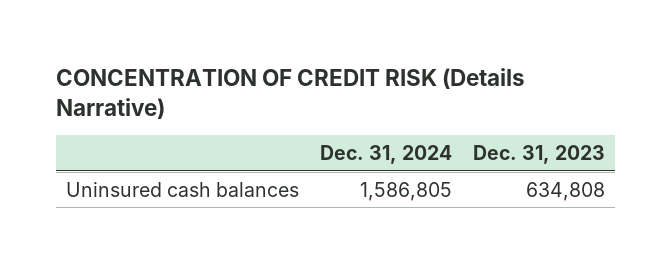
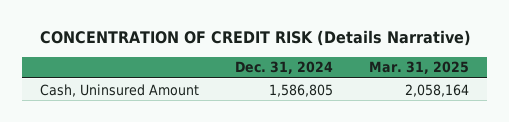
[472,145,605,165] Dec. 31, 2023 -> none
none -> [368,61,469,75] Mar. 31, 2025
[66,181,300,197] Uninsured cash balances -> [40,83,200,97] Cash, Uninsured Amount

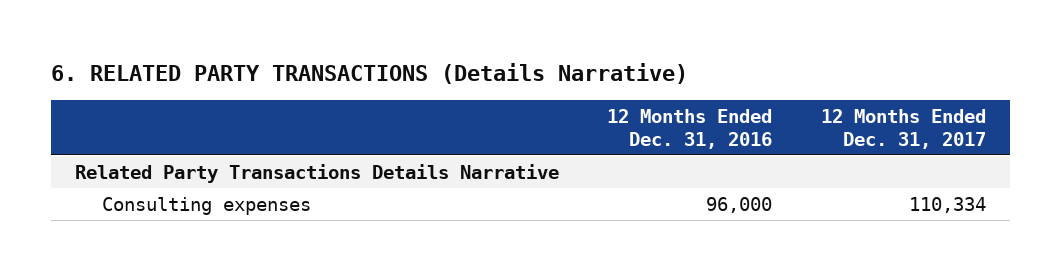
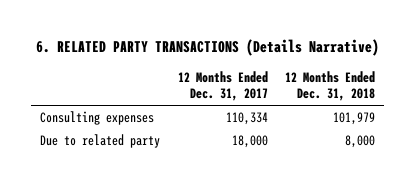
[607,108,773,149] 12 Months Ended Dec. 31, 2016 -> none
none -> [285,71,376,102] 12 Months Ended Dec. 31, 2018
[75,163,560,183] Related Party Transactions Details Narrative -> none
none -> [40,134,161,149] Due to related party

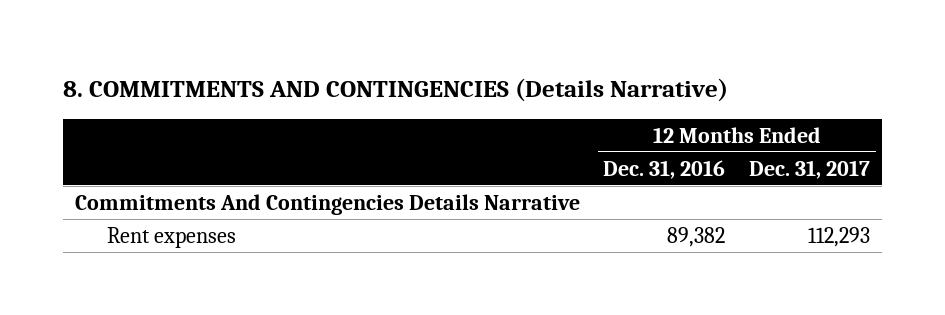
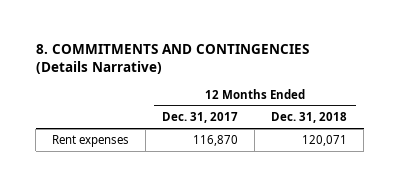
[603,159,726,179] Dec. 31, 2016 -> none
none -> [271,112,348,124] Dec. 31, 2018
[74,193,580,215] Commitments And Contingencies Details Narrative -> none
[807,226,870,247] 112,293 -> [193,135,239,147] 116,870

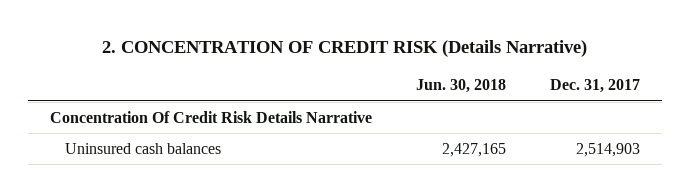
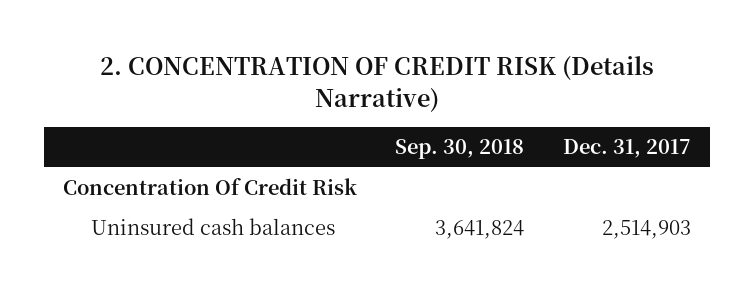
[415,79,506,94] Jun. 30, 2018 -> none
none -> [395,139,525,160] Sep. 30, 2018
[50,110,373,123] Concentration Of Credit Risk Details Narrative -> [62,178,357,196] Concentration Of Credit Risk

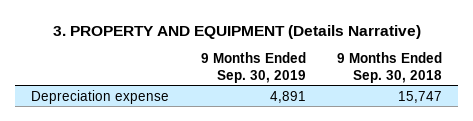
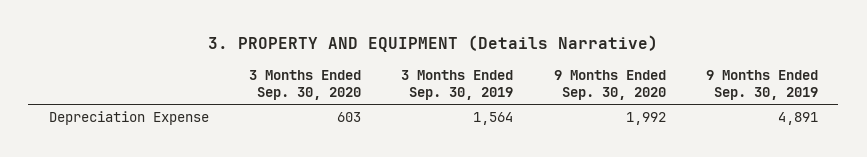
[337,52,443,83] 9 Months Ended Sep. 30, 2018 -> none
none -> [248,70,361,101] 3 Months Ended Sep. 30, 2020
none -> [401,70,514,101] 3 Months Ended Sep. 30, 2019
none -> [553,70,666,101] 9 Months Ended Sep. 30, 2020
[30,89,169,104] Depreciation expense -> [48,111,209,126] Depreciation Expense

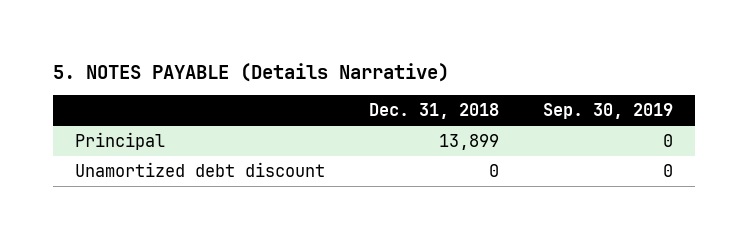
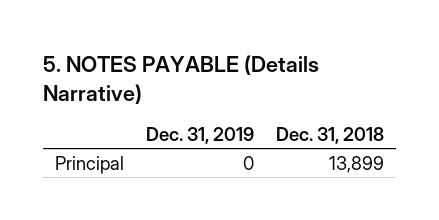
[543,103,674,120] Sep. 30, 2019 -> none
none -> [146,126,255,144] Dec. 31, 2019
[75,162,326,178] Unamortized debt discount -> none

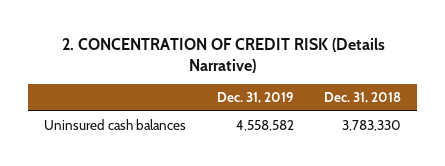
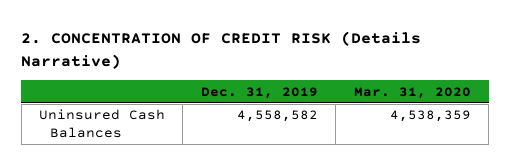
[324,92,402,104] Dec. 31, 2018 -> none
none -> [353,86,471,99] Mar. 31, 2020
[43,118,186,130] Uninsured cash balances -> [39,109,166,139] Uninsured Cash Balances

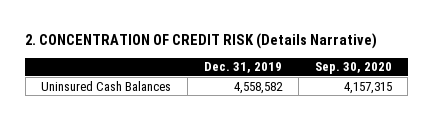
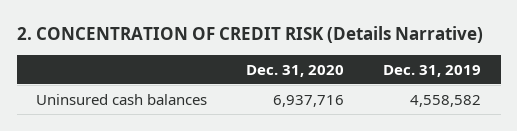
[314,62,392,75] Sep. 30, 2020 -> none
none -> [246,64,345,77] Dec. 31, 2020
[41,80,172,91] Uninsured Cash Balances -> [36,93,208,105] Uninsured cash balances

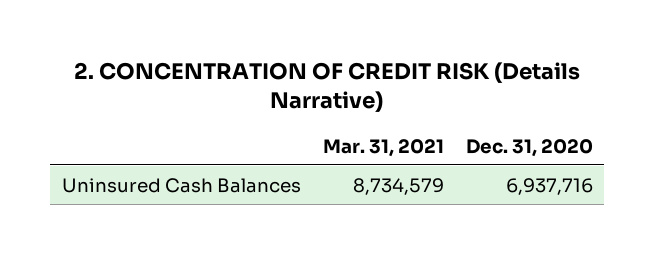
[383,64,482,77] Dec. 31, 2019 -> none
none -> [322,138,444,157] Mar. 31, 2021
[36,93,208,105] Uninsured cash balances -> [61,177,301,193] Uninsured Cash Balances

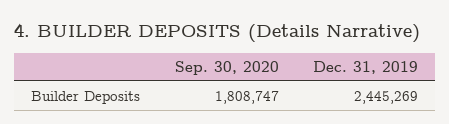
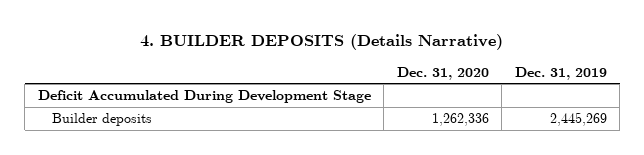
[174,60,279,75] Sep. 30, 2020 -> none
none -> [396,66,489,80] Dec. 31, 2020
none -> [37,90,371,104] Deficit Accumulated During Development Stage
[31,91,141,105] Builder Deposits -> [51,113,152,127] Builder deposits

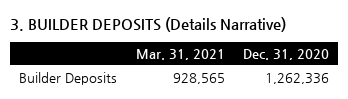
[140,34,504,51] 4. BUILDER DEPOSITS (Details Narrative) -> [10,17,287,33] 3. BUILDER DEPOSITS (Details Narrative)
[514,66,607,80] Dec. 31, 2019 -> none
none -> [135,48,225,60] Mar. 31, 2021
[37,90,371,104] Deficit Accumulated During Development Stage -> none
[51,113,152,127] Builder deposits -> [19,71,118,85] Builder Deposits

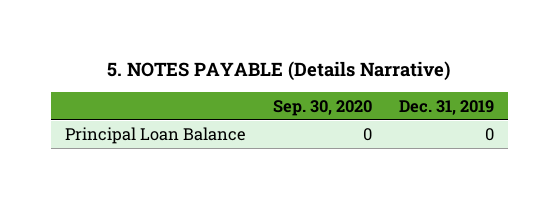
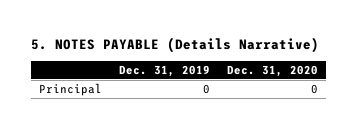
[272,99,372,116] Sep. 30, 2020 -> none
none -> [226,64,318,77] Dec. 31, 2020
[64,127,246,145] Principal Loan Balance -> [38,83,102,97] Principal

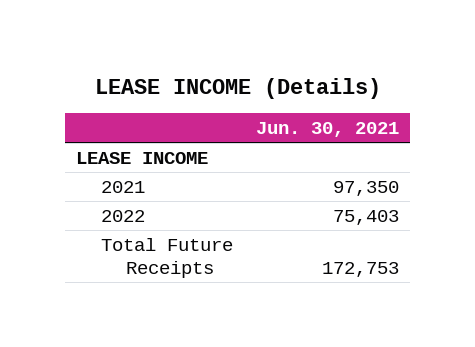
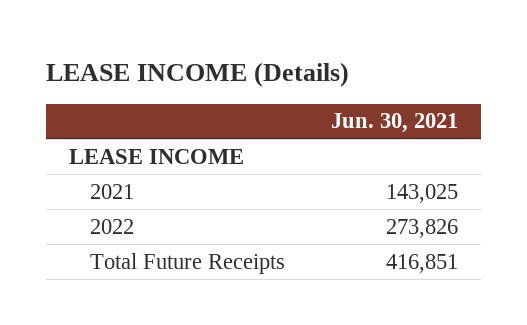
[332,180,399,196] 97,350 -> [385,183,458,203] 143,025
[332,209,399,225] 75,403 -> [385,218,458,238] 273,826
[321,262,399,278] 172,753 -> [385,253,458,273] 416,851

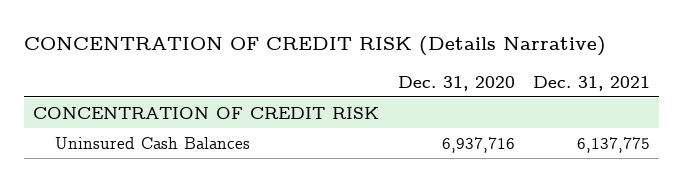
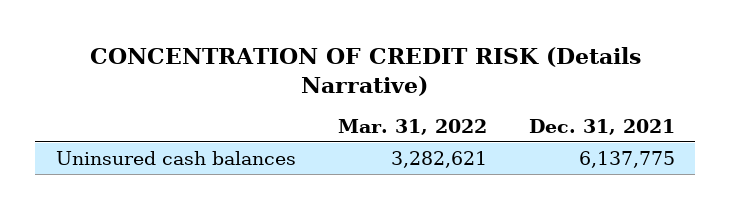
[397,75,515,91] Dec. 31, 2020 -> none
none -> [337,119,487,136] Mar. 31, 2022
[33,106,380,119] CONCENTRATION OF CREDIT RISK -> none
[55,136,251,149] Uninsured Cash Balances -> [56,151,297,166] Uninsured cash balances

